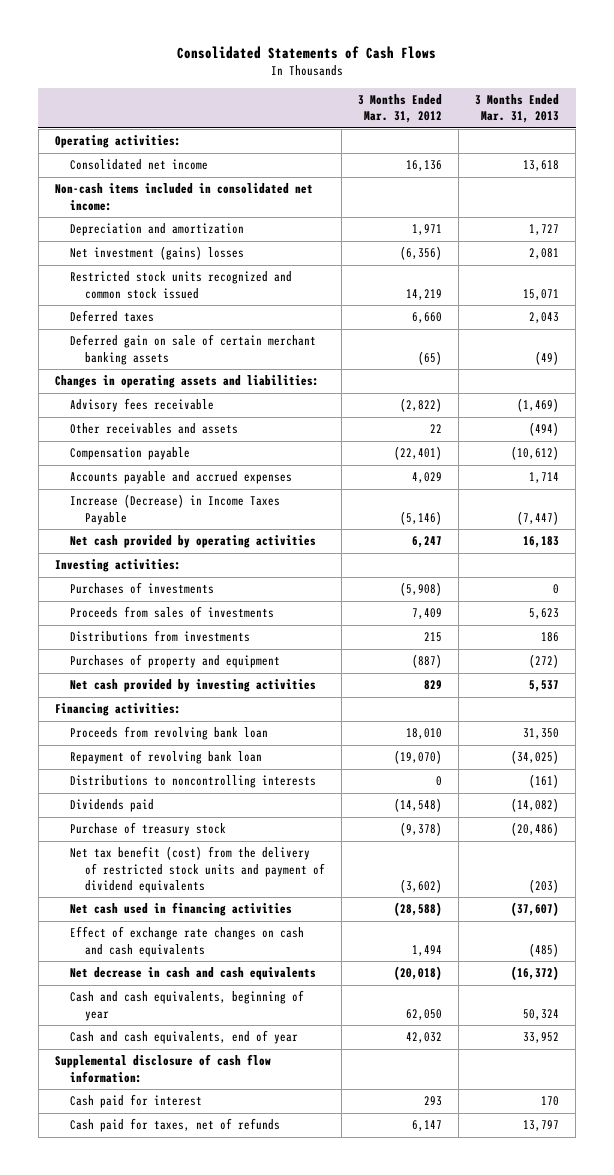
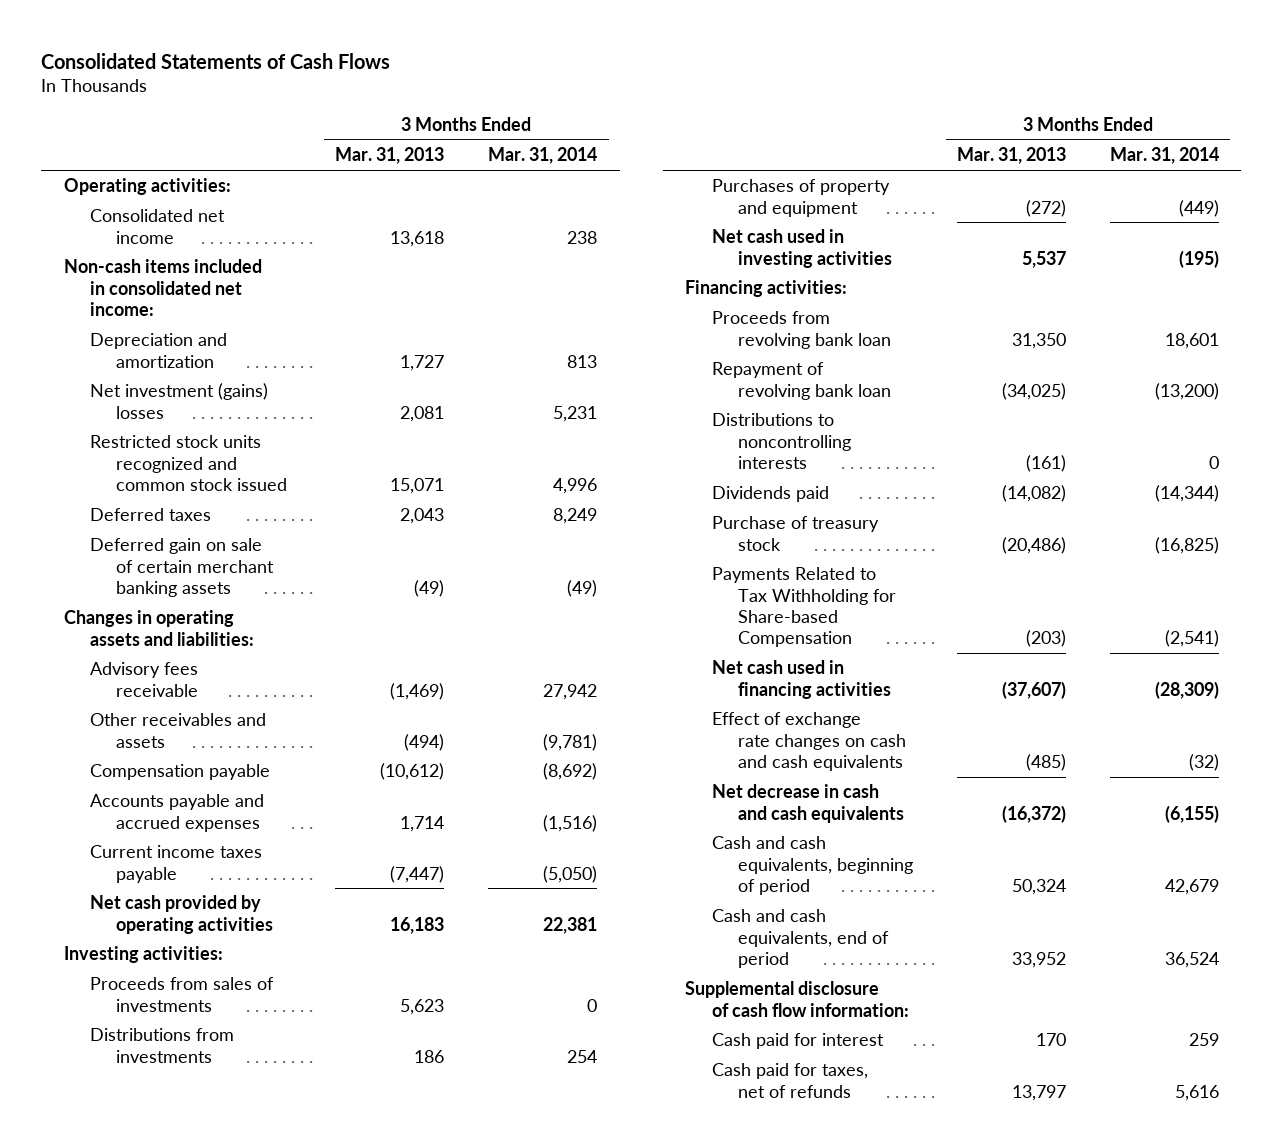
[358,94,443,124] 3 Months Ended Mar. 31, 2012 -> none
none -> [488,147,598,165] Mar. 31, 2014
[69,494,280,525] Increase (Decrease) in Income Taxes Payable -> [89,845,262,883] Current income taxes payable
[69,582,214,595] Purchases of investments -> none
[69,679,316,693] Net cash provided by investing activities -> [711,229,892,268] Net cash used in investing activities
[69,846,326,893] Net tax benefit (cost) from the delivery of restricted stock units and payment of dividend equivalents -> none
none -> [711,567,896,647] Payments Related to Tax Withholding for Share-based Compensation
[69,990,304,1021] Cash and cash equivalents, beginning of year -> [711,836,913,895] Cash and cash equivalents, beginning of period
[69,1030,298,1045] Cash and cash equivalents, end of year -> [711,909,889,968] Cash and cash equivalents, end of period

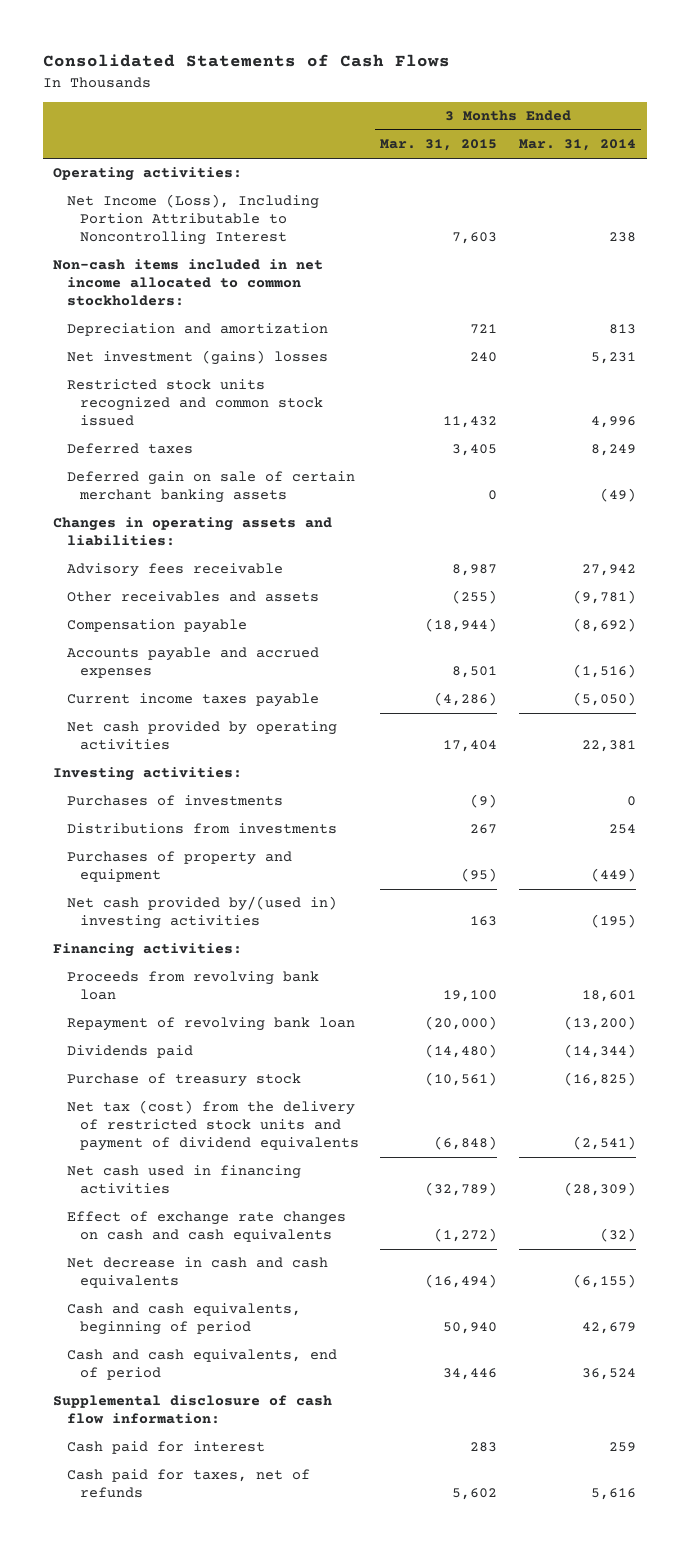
[335,147,445,165] Mar. 31, 2013 -> none
none -> [380,139,498,152] Mar. 31, 2015
[89,209,225,244] Consolidated net income -> [66,194,319,246] Net Income (Loss), Including Portion Attributable to Noncontrolling Interest
[63,259,262,316] Non-cash items included in consolidated net income: -> [53,259,324,307] Non-cash items included in net income allocated to common stockholders:
[89,977,274,1012] Proceeds from sales of investments -> none
none -> [66,795,283,807] Purchases of investments
[711,229,892,268] Net cash used in investing activities -> [66,896,337,930] Net cash provided by/(used in) investing activities
[711,413,851,469] Distributions to noncontrolling interests -> none
[711,567,896,647] Payments Related to Tax Withholding for Share-based Compensation -> [66,1100,359,1152] Net tax (cost) from the delivery of restricted stock units and payment of dividend equivalents

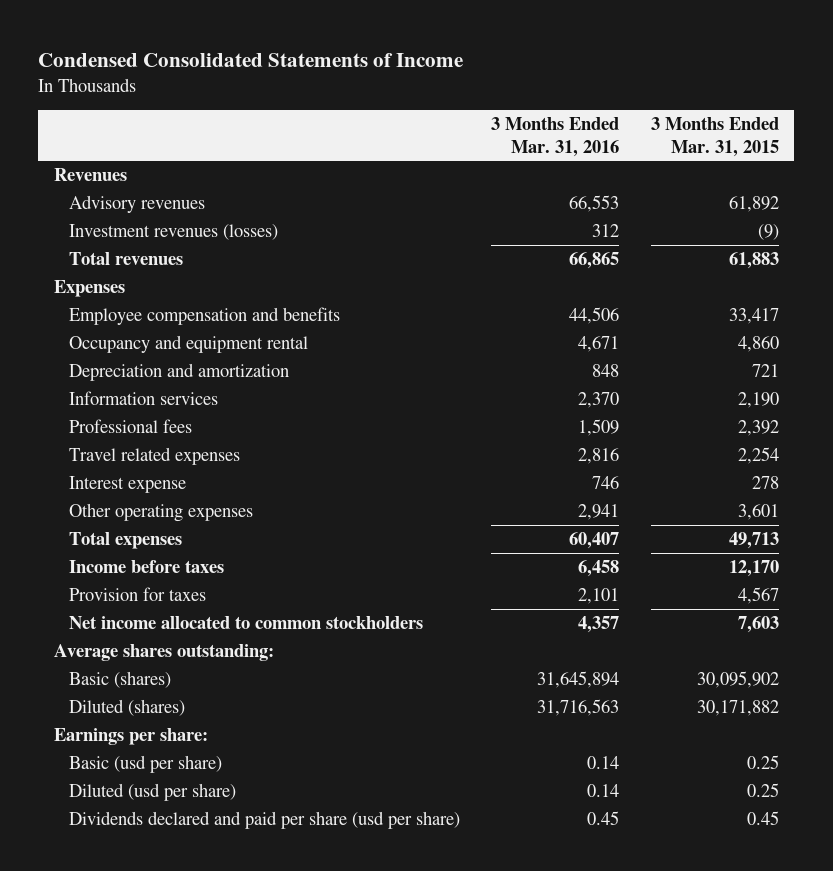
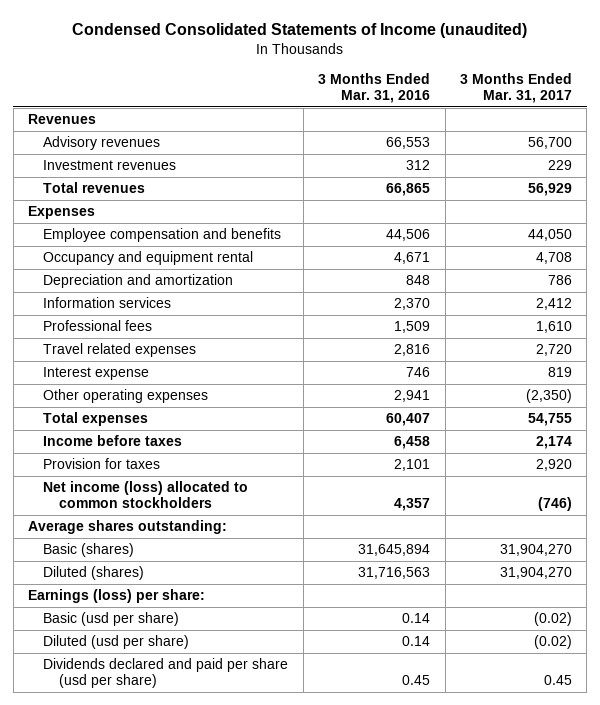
[38,53,464,68] Condensed Consolidated Statements of Income -> [71,22,527,38] Condensed Consolidated Statements of Income (unaudited)
[650,117,779,157] 3 Months Ended Mar. 31, 2015 -> none
none -> [459,73,572,104] 3 Months Ended Mar. 31, 2017
[69,223,279,240] Investment revenues (losses) -> [43,160,177,171] Investment revenues
[69,615,424,629] Net income allocated to common stockholders -> [43,481,249,509] Net income (loss) allocated to common stockholders
[53,727,208,745] Earnings per share: -> [27,589,205,604] Earnings (loss) per share:

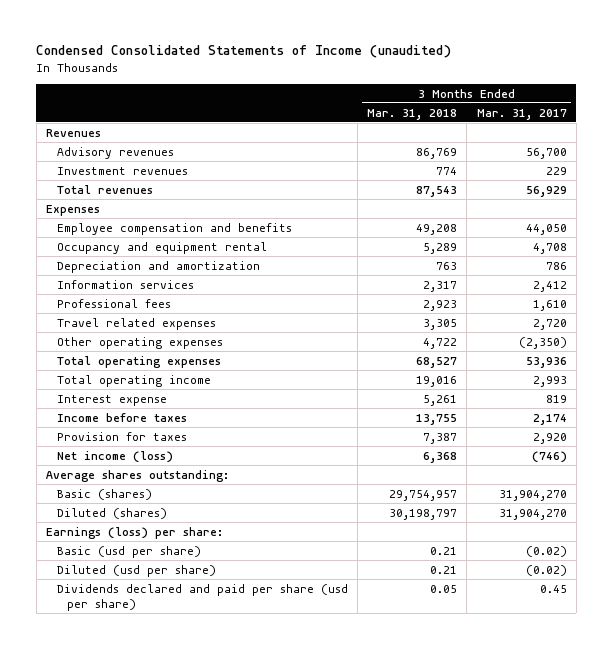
[318,73,431,104] 3 Months Ended Mar. 31, 2016 -> none
none -> [367,108,458,120] Mar. 31, 2018
[43,412,149,427] Total expenses -> [56,355,221,368] Total operating expenses
[527,413,572,427] 54,755 -> [525,356,567,368] 53,936
none -> [56,374,211,387] Total operating income
[43,367,150,381] Interest expense -> [56,394,167,406] Interest expense
[43,481,249,509] Net income (loss) allocated to common stockholders -> [56,450,173,463] Net income (loss)

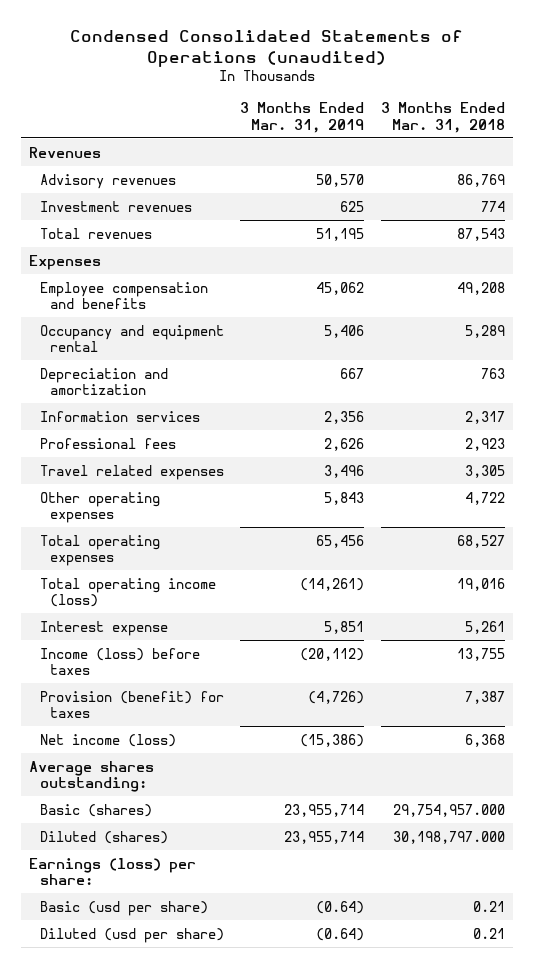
[36,45,452,59] Condensed Consolidated Statements of Income (unaudited) -> [69,30,463,68] Condensed Consolidated Statements of Operations (unaudited)
[476,108,567,120] Mar. 31, 2017 -> none
none -> [240,102,365,133] 3 Months Ended Mar. 31, 2019
[56,374,211,387] Total operating income -> [39,577,216,607] Total operating income (loss)
[56,412,187,422] Income before taxes -> [39,647,200,675] Income (loss) before taxes
[56,431,187,441] Provision for taxes -> [39,690,224,718] Provision (benefit) for taxes
[389,489,458,501] 29,754,957 -> [392,803,505,817] 29,754,957.000
[389,508,458,520] 30,198,797 -> [392,830,505,844] 30,198,797.000
[56,583,348,611] Dividends declared and paid per share (usd per share) -> none

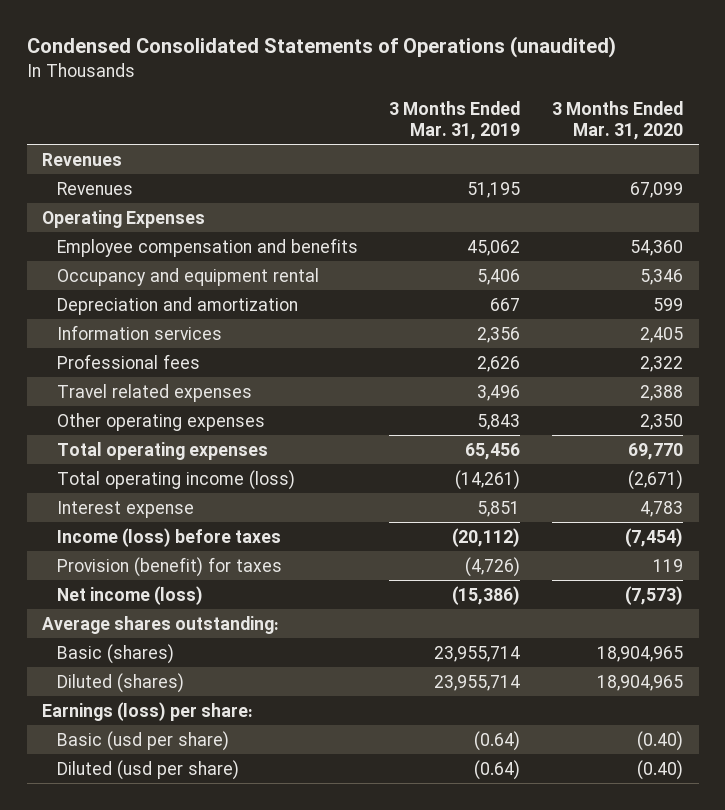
[380,102,505,133] 3 Months Ended Mar. 31, 2018 -> none
none -> [551,100,683,140] 3 Months Ended Mar. 31, 2020
[39,200,192,212] Investment revenues -> none
[39,227,152,239] Total revenues -> none
[39,173,176,189] Advisory revenues -> [56,181,133,195] Revenues
[316,173,365,187] 50,570 -> [467,181,521,198] 51,195
[29,254,102,270] Expenses -> [42,209,206,228] Operating Expenses

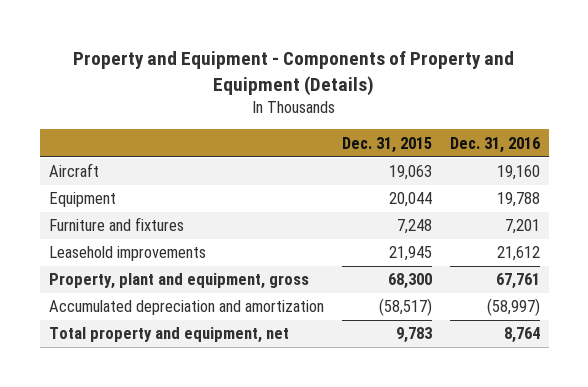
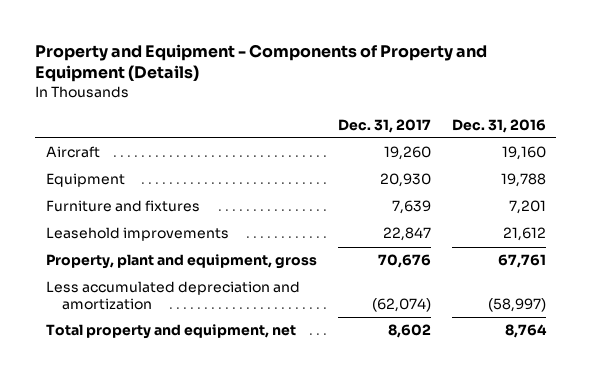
[341,136,432,153] Dec. 31, 2015 -> none
none -> [337,118,431,133] Dec. 31, 2017
[48,300,324,316] Accumulated depreciation and amortization -> [45,281,300,310] Less accumulated depreciation and amortization

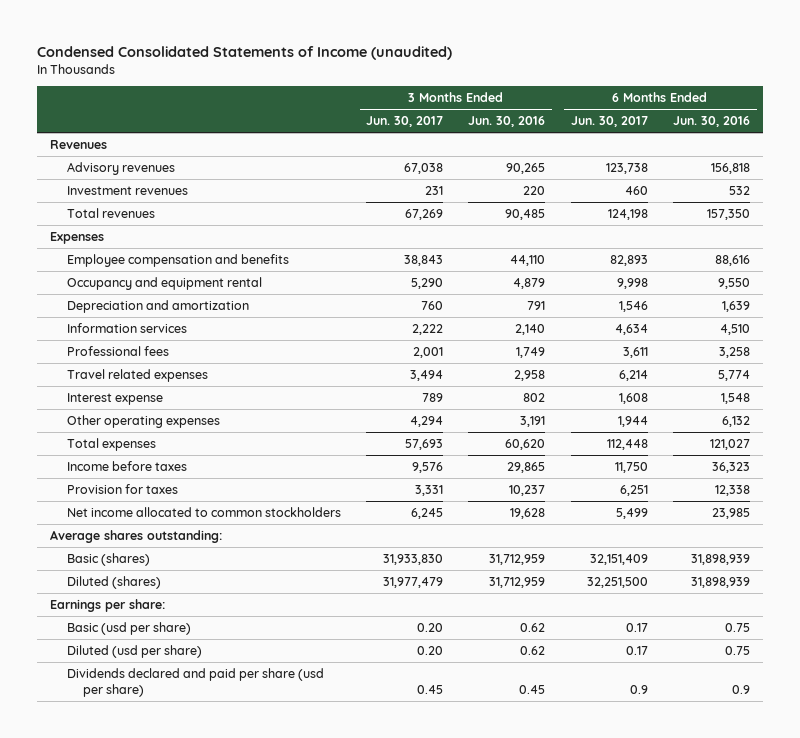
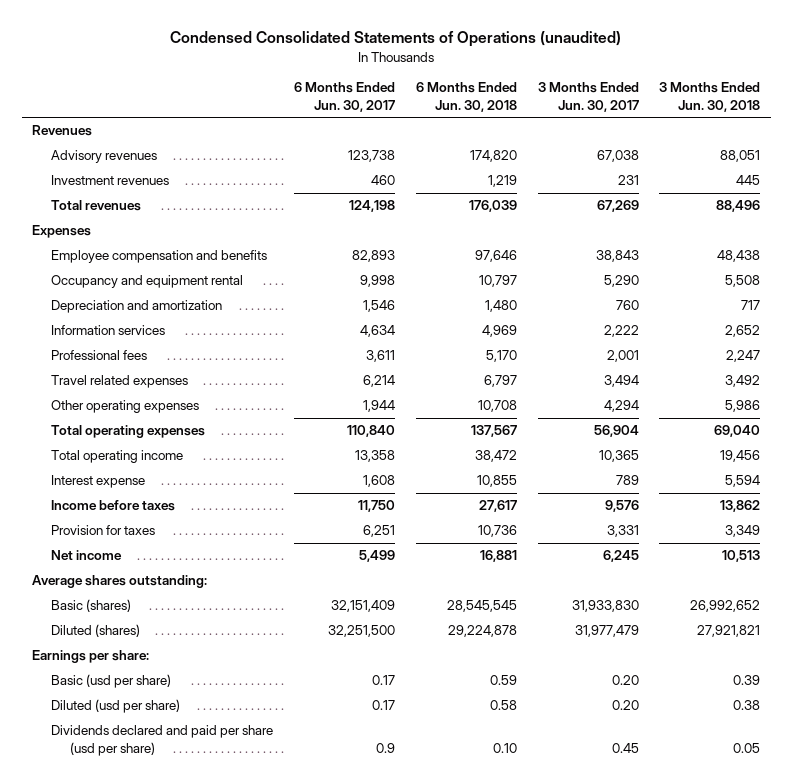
[37,45,453,60] Condensed Consolidated Statements of Income (unaudited) -> [170,31,622,48] Condensed Consolidated Statements of Operations (unaudited)
[468,116,546,128] Jun. 30, 2016 -> none
[673,116,751,128] Jun. 30, 2016 -> none
none -> [415,82,517,112] 6 Months Ended Jun. 30, 2018
none -> [659,82,761,112] 3 Months Ended Jun. 30, 2018
[66,437,156,451] Total expenses -> [51,425,206,439] Total operating expenses
[404,438,443,450] 57,693 -> [593,425,639,438] 56,904
[606,438,648,450] 112,448 -> [347,425,396,438] 110,840
none -> [51,450,184,464] Total operating income
[66,392,163,405] Interest expense -> [51,475,146,489] Interest expense
[66,506,341,517] Net income allocated to common stockholders -> [51,550,123,561] Net income

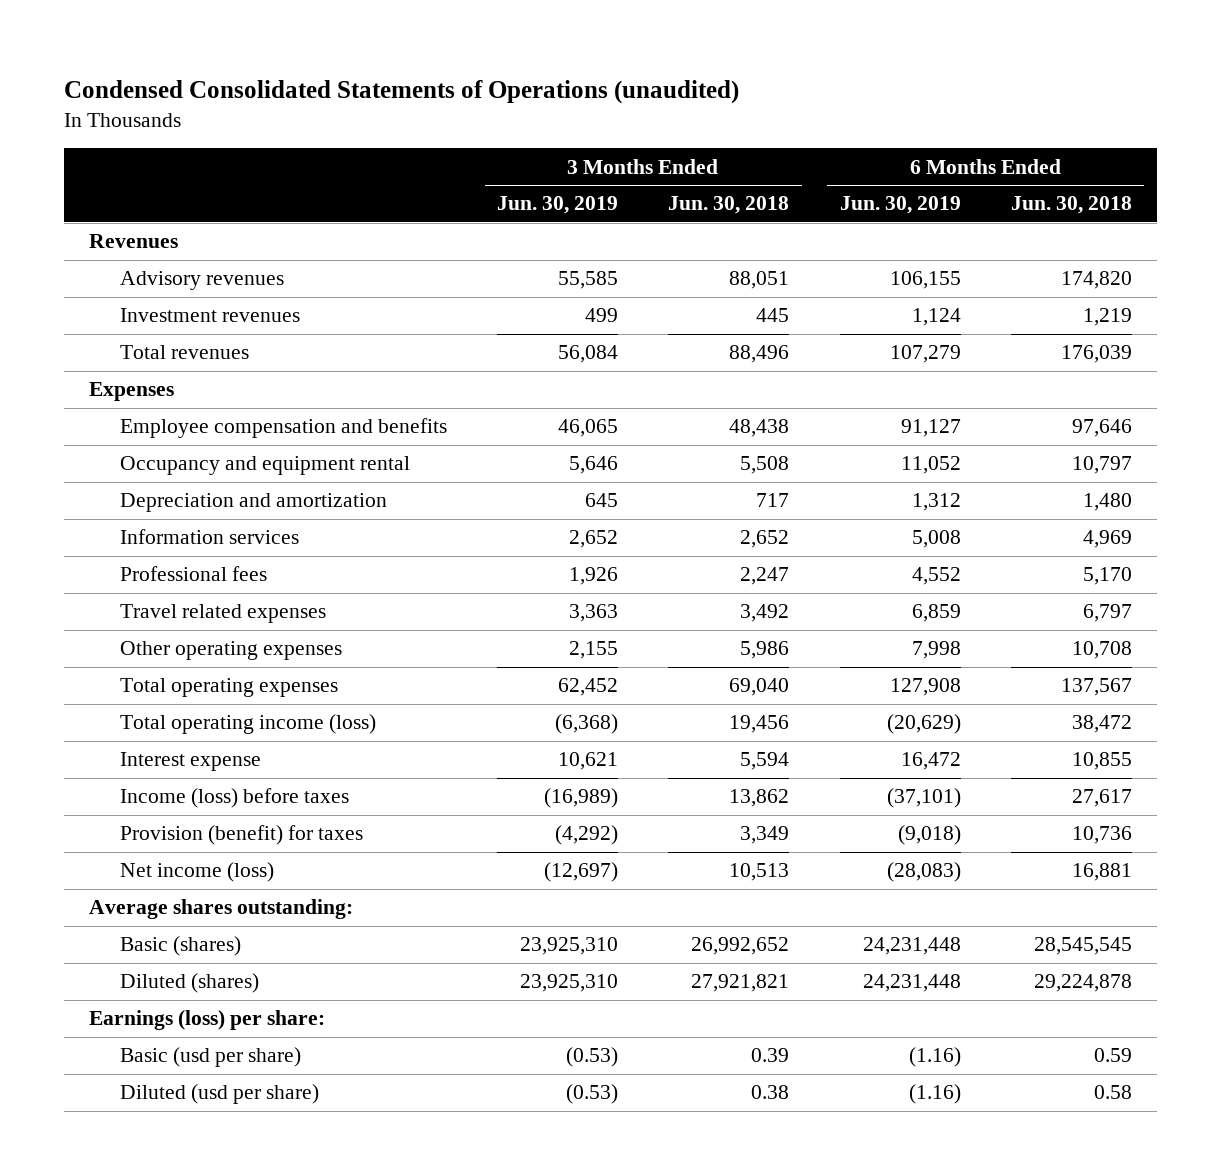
[294,82,396,112] 6 Months Ended Jun. 30, 2017 -> none
[537,82,639,112] 3 Months Ended Jun. 30, 2017 -> none
none -> [497,196,619,215] Jun. 30, 2019
none -> [839,196,961,215] Jun. 30, 2019
[51,450,184,464] Total operating income -> [119,714,376,735] Total operating income (loss)
[51,500,176,512] Income before taxes -> [119,788,349,809] Income (loss) before taxes
[51,525,156,536] Provision for taxes -> [119,825,363,846] Provision (benefit) for taxes
[51,550,123,561] Net income -> [119,862,274,883] Net income (loss)
[32,650,150,664] Earnings per share: -> [89,1010,326,1031] Earnings (loss) per share:
[51,725,274,756] Dividends declared and paid per share (usd per share) -> none

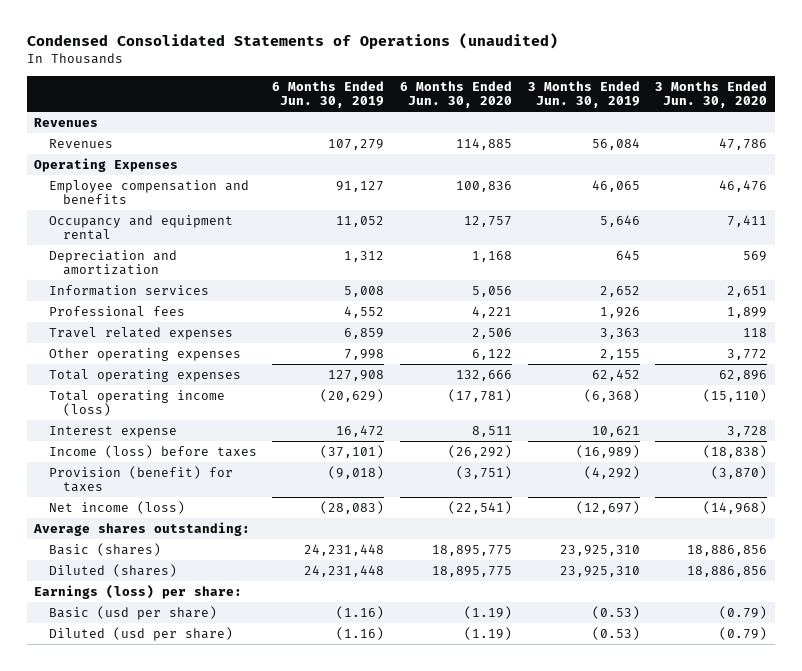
[668,196,790,215] Jun. 30, 2018 -> none
[1010,196,1132,215] Jun. 30, 2018 -> none
none -> [399,80,512,109] 6 Months Ended Jun. 30, 2020
none -> [655,80,768,109] 3 Months Ended Jun. 30, 2020
[119,308,300,323] Investment revenues -> none
[119,345,249,360] Total revenues -> none
[119,271,284,291] Advisory revenues -> [48,138,113,148] Revenues
[558,271,619,290] 55,585 -> [591,137,640,150] 56,084
[889,271,961,290] 106,155 -> [328,138,385,150] 107,279
[89,382,175,402] Expenses -> [34,157,179,172] Operating Expenses

